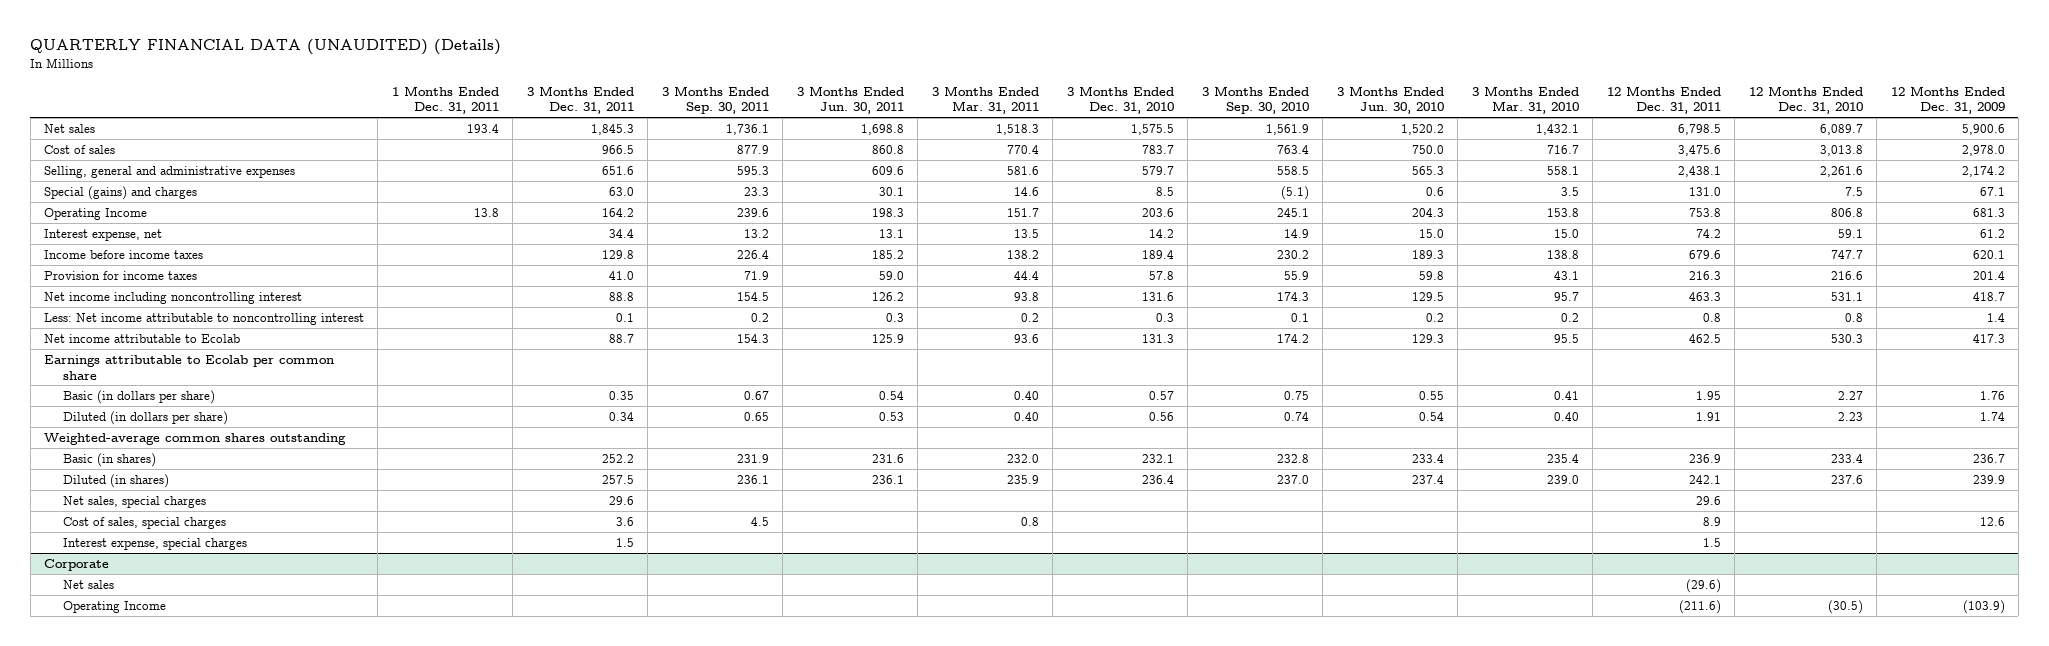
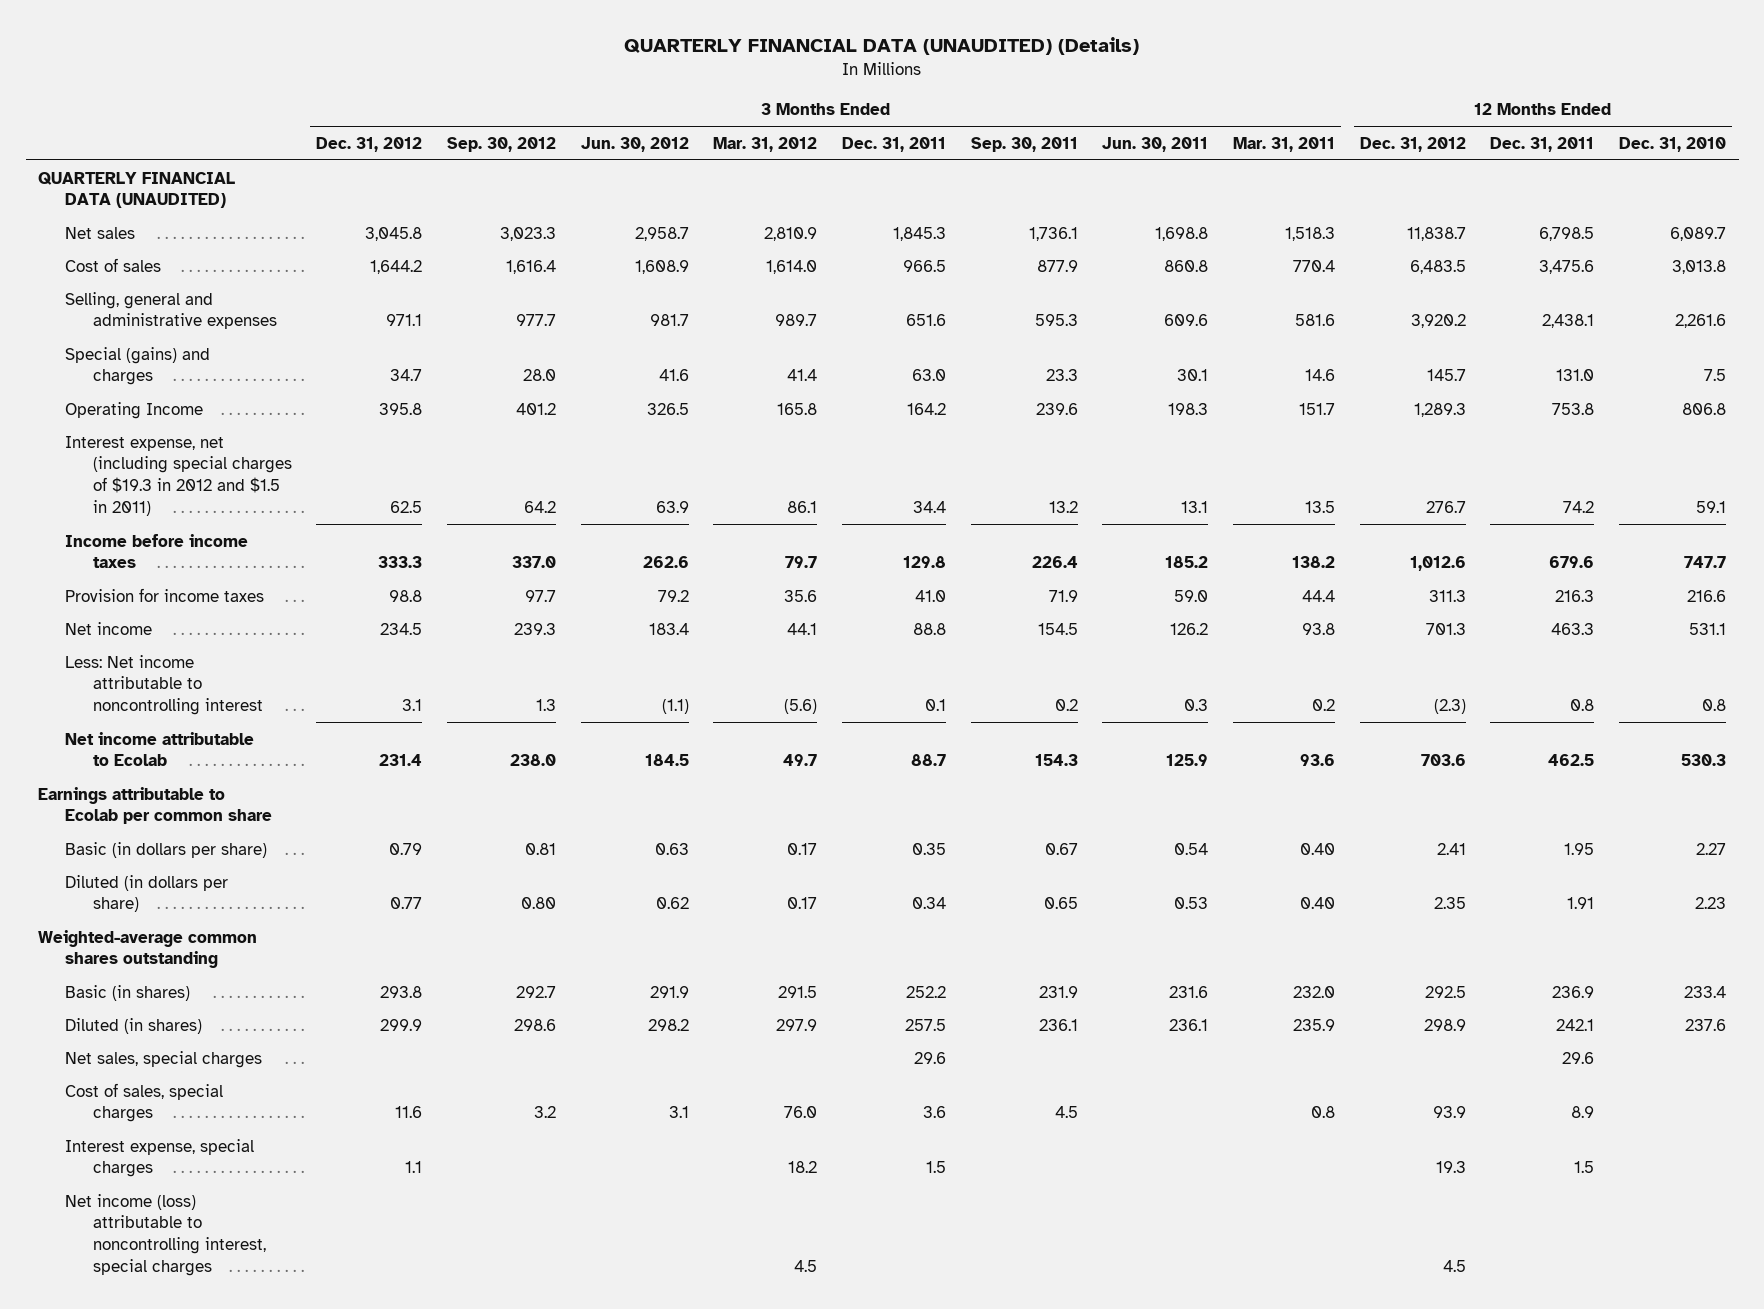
[391,85,499,115] 1 Months Ended Dec. 31, 2011 -> none
[1066,85,1174,115] 3 Months Ended Dec. 31, 2010 -> none
[1201,85,1309,115] 3 Months Ended Sep. 30, 2010 -> none
[1336,85,1444,115] 3 Months Ended Jun. 30, 2010 -> none
[1471,85,1579,115] 3 Months Ended Mar. 31, 2010 -> none
[1890,85,2005,115] 12 Months Ended Dec. 31, 2009 -> none
none -> [316,136,423,152] Dec. 31, 2012
none -> [447,136,557,152] Sep. 30, 2012
none -> [580,136,689,152] Jun. 30, 2012
none -> [713,136,818,152] Mar. 31, 2012
none -> [1359,136,1466,152] Dec. 31, 2012
none -> [38,171,236,209] QUARTERLY FINANCIAL DATA (UNAUDITED)
[44,228,163,241] Interest expense, net -> [65,435,292,516] Interest expense, net (including special charges of $19.3 in 2012 and $1.5 in 2011)
[44,291,303,304] Net income including noncontrolling interest -> [65,621,153,635] Net income
[44,558,110,571] Corporate -> none
[63,579,115,589] Net sales -> none
[63,600,167,613] Operating Income -> none
none -> [65,1193,266,1276] Net income (loss) attributable to noncontrolling interest, special charges

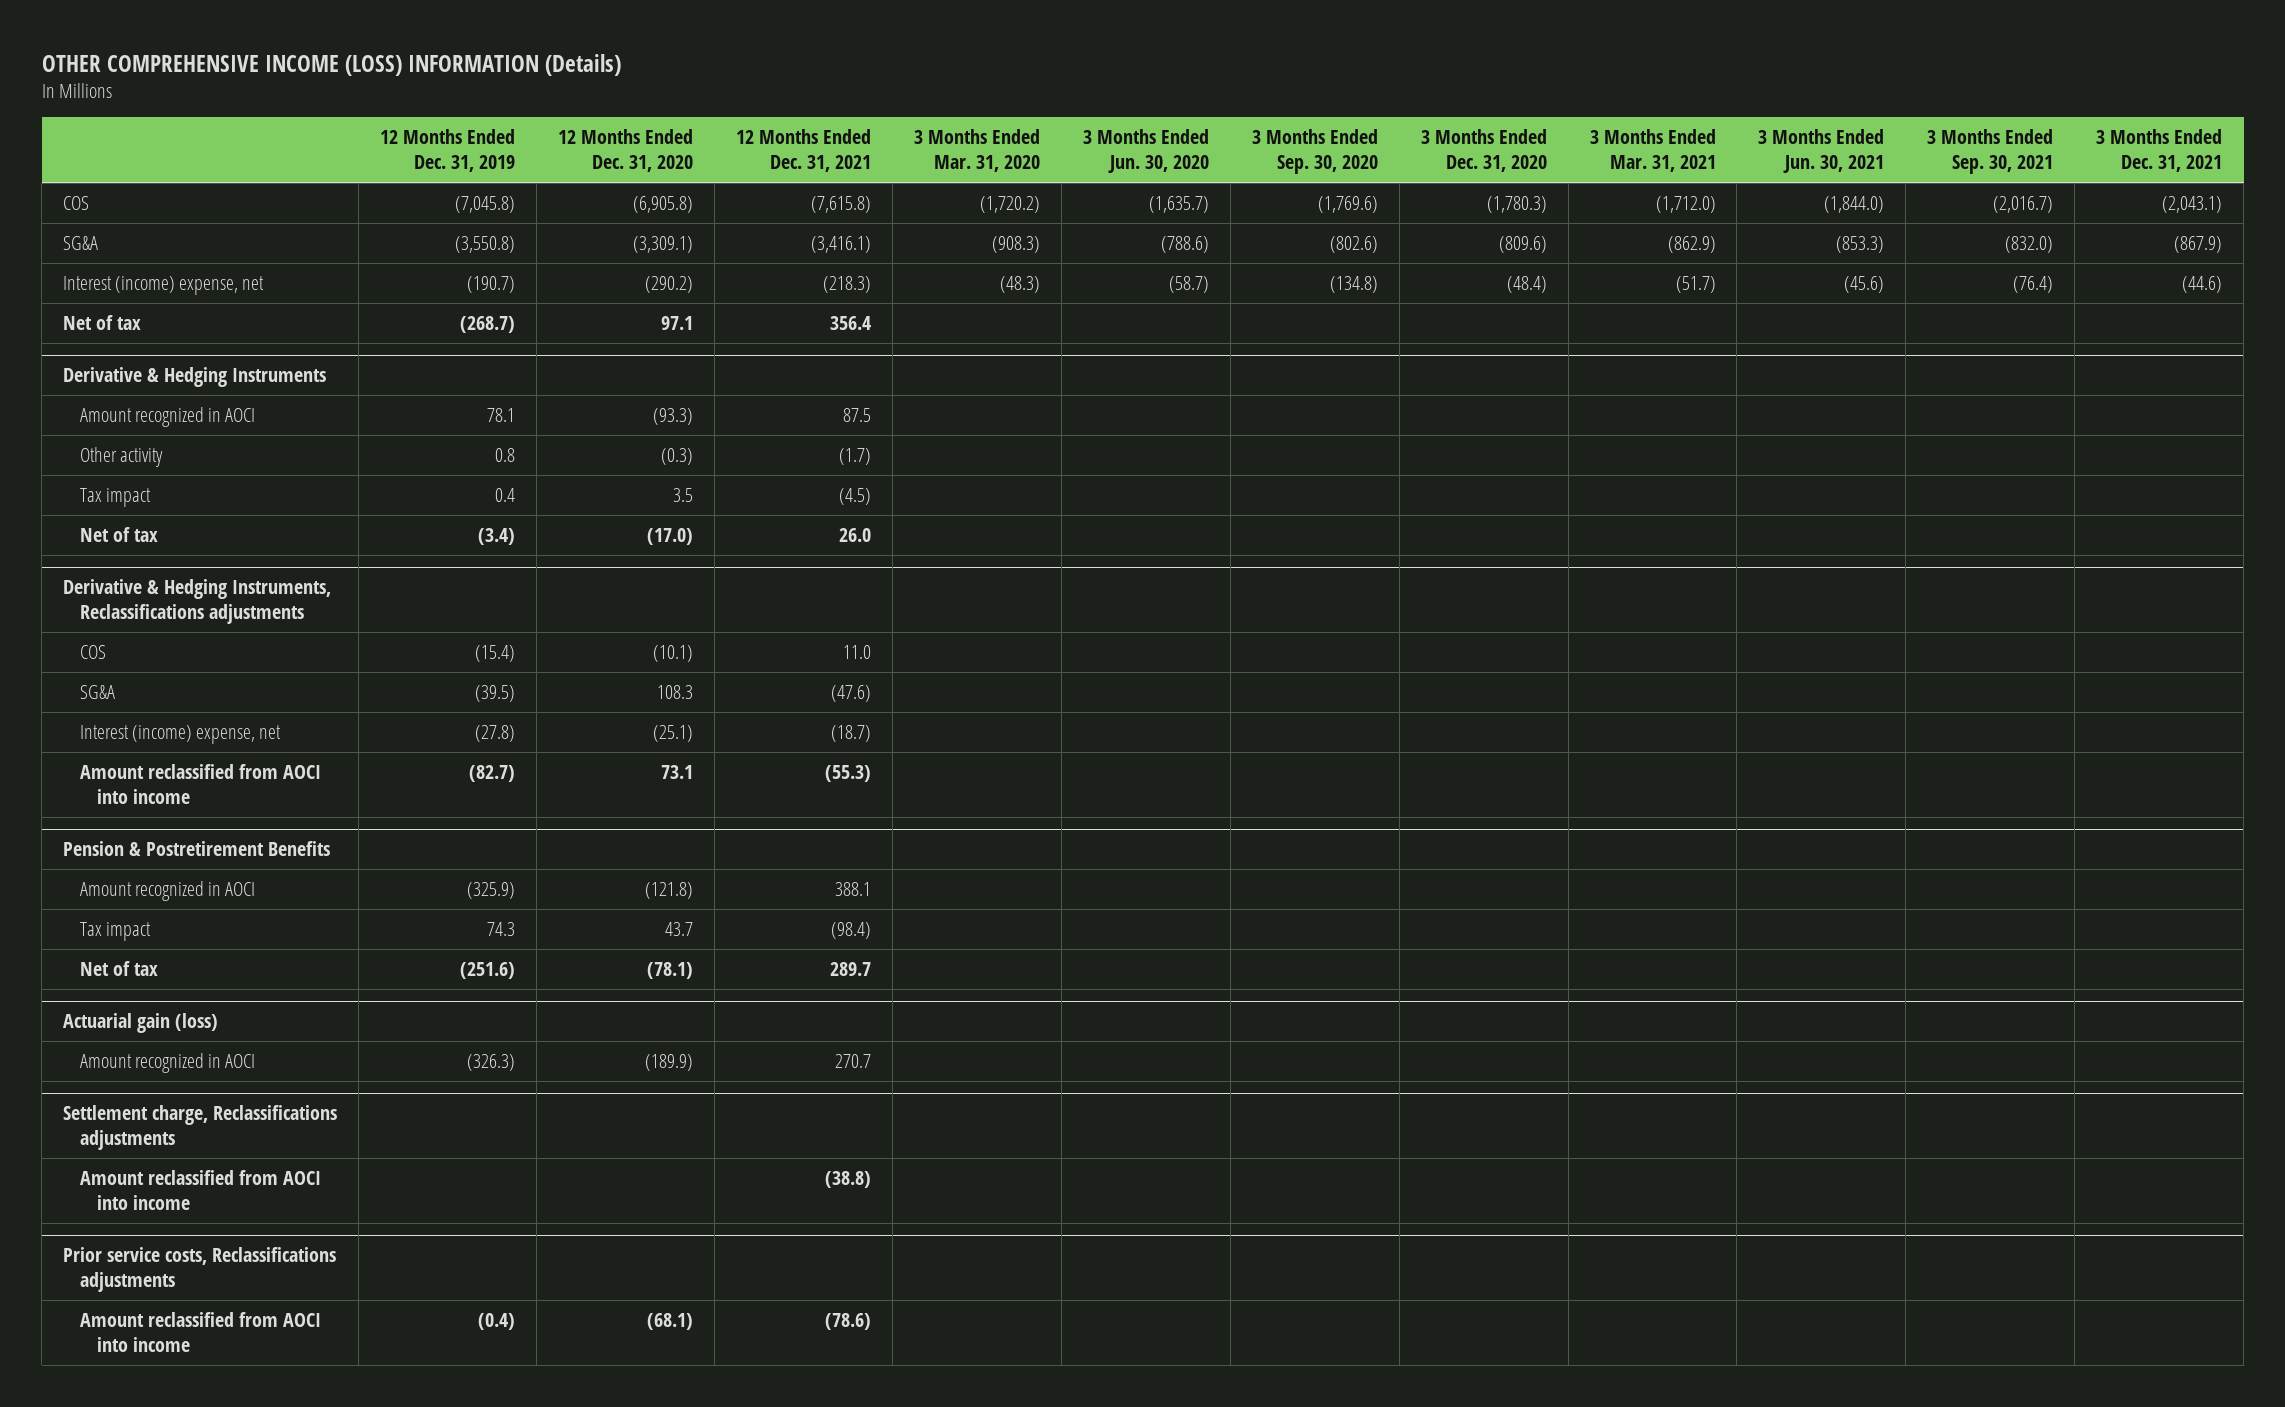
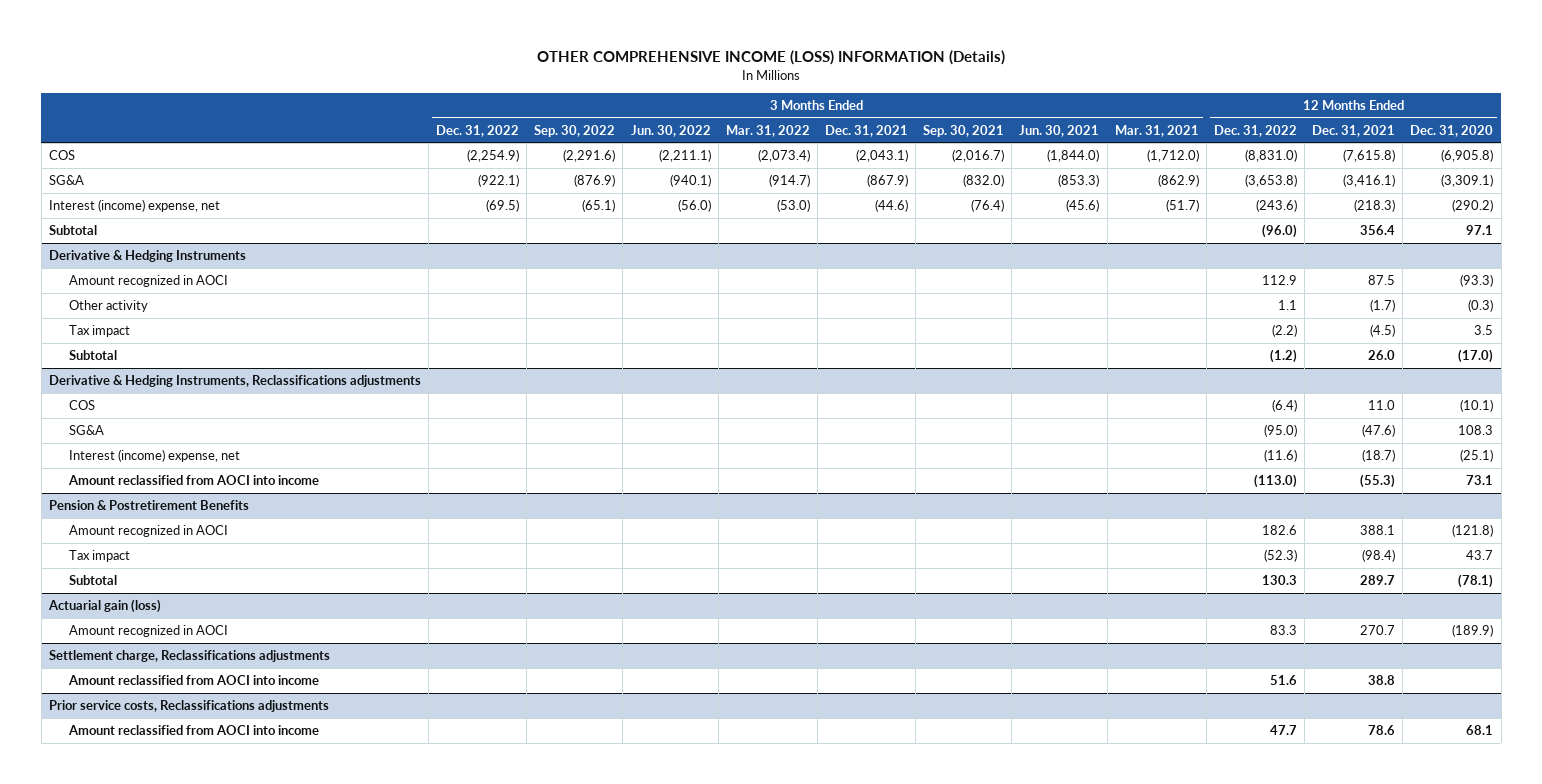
[380,129,516,173] 12 Months Ended Dec. 31, 2019 -> none
[913,129,1040,173] 3 Months Ended Mar. 31, 2020 -> none
[1082,129,1209,174] 3 Months Ended Jun. 30, 2020 -> none
[1251,129,1378,175] 3 Months Ended Sep. 30, 2020 -> none
[1420,129,1547,173] 3 Months Ended Dec. 31, 2020 -> none
none -> [436,124,520,137] Dec. 31, 2022
none -> [534,124,616,137] Sep. 30, 2022
none -> [630,124,711,137] Jun. 30, 2022
none -> [725,124,810,137] Mar. 31, 2022
none -> [1213,124,1297,137] Dec. 31, 2022
[63,314,142,330] Net of tax -> [48,225,97,236] Subtotal
[80,526,159,542] Net of tax -> [68,350,117,361] Subtotal
[80,960,159,976] Net of tax -> [68,575,117,586] Subtotal
[824,1170,871,1188] (38.8) -> [1368,675,1396,686] 38.8
[647,1312,694,1330] (68.1) -> [1466,725,1494,736] 68.1
[824,1312,871,1330] (78.6) -> [1368,725,1396,736] 78.6

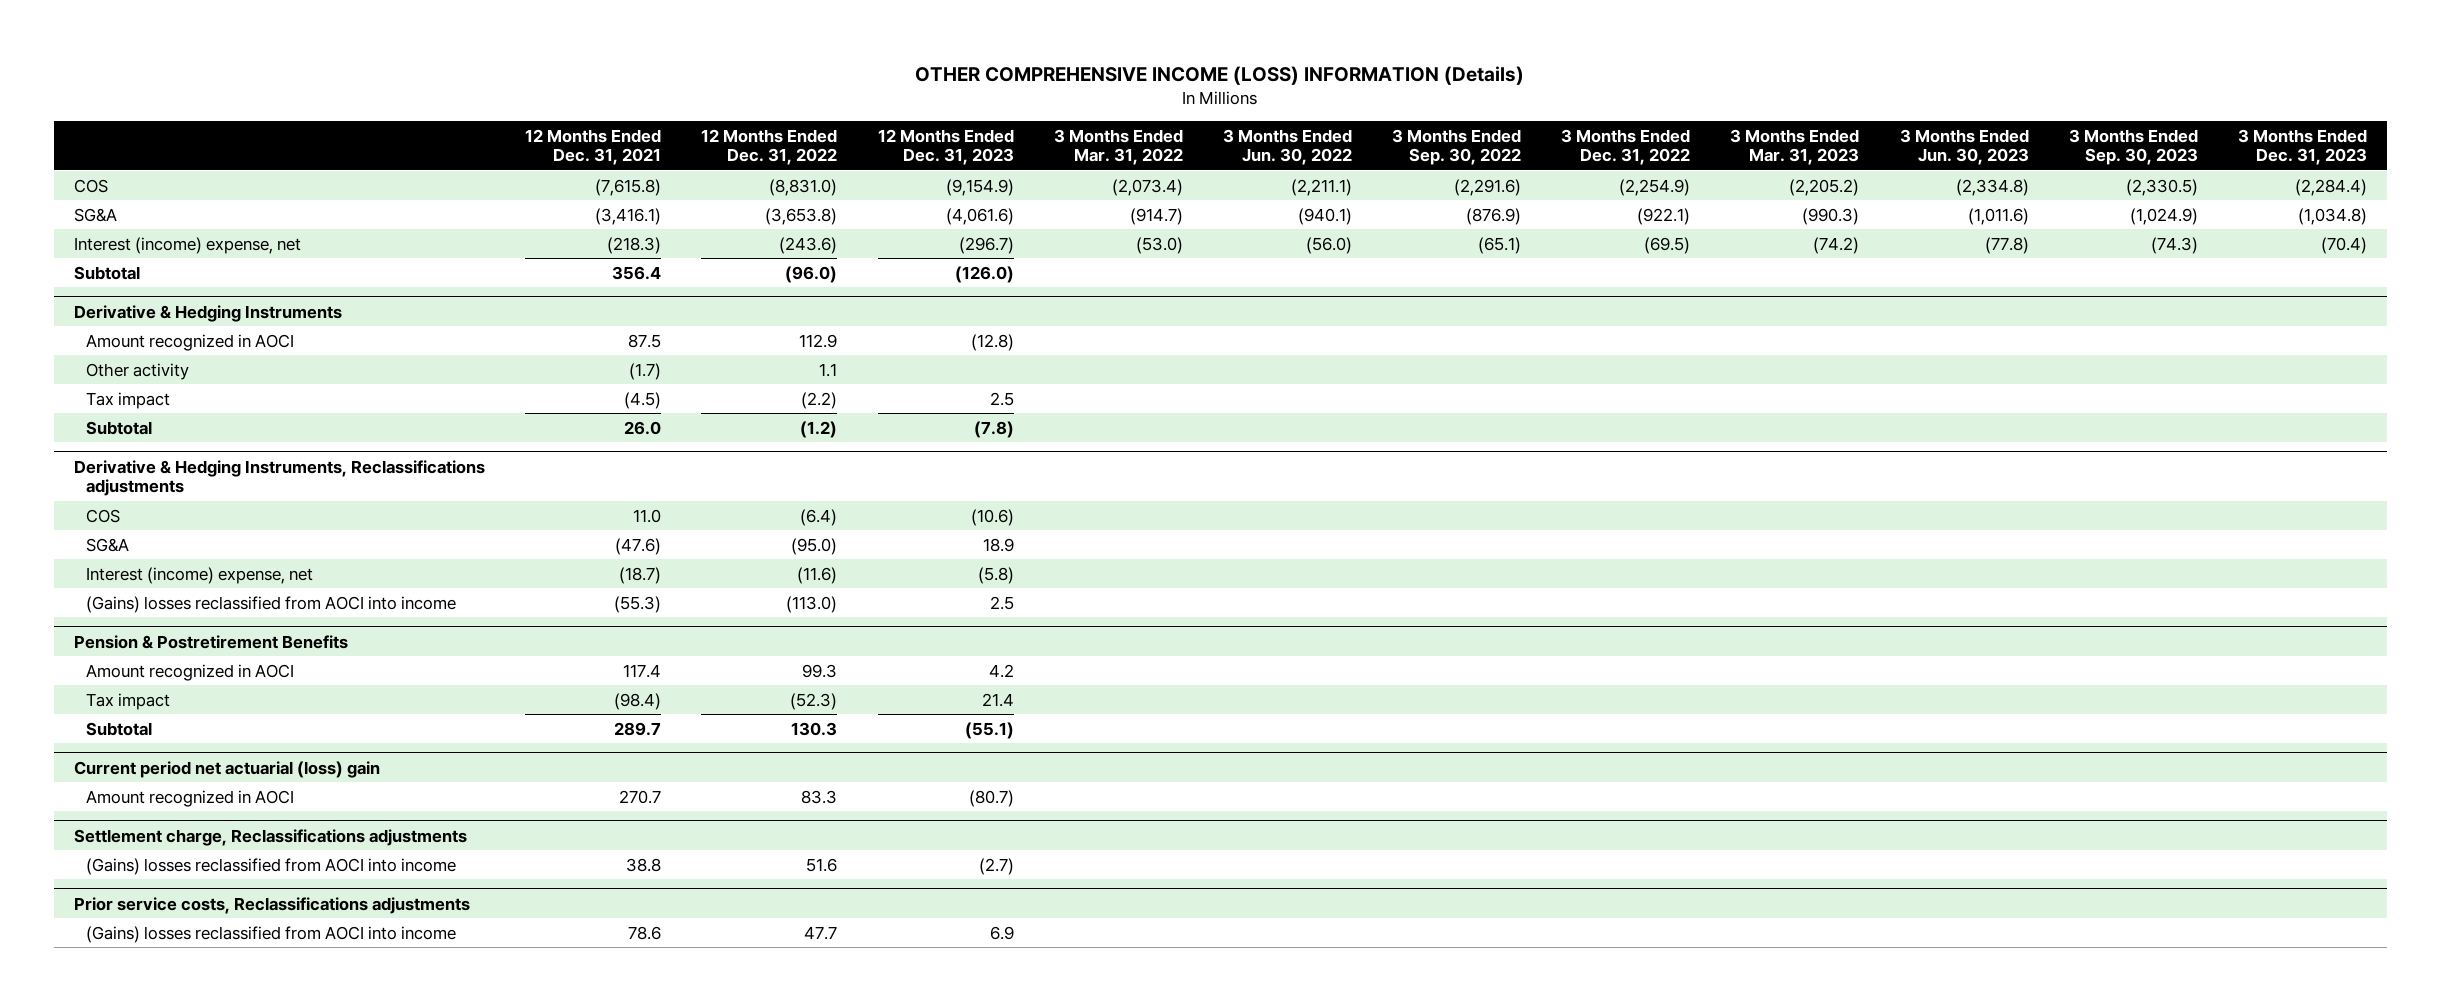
[824,124,908,137] Dec. 31, 2021 -> none
[923,124,1005,137] Sep. 30, 2021 -> none
[1019,124,1100,137] Jun. 30, 2021 -> none
[1114,124,1199,137] Mar. 31, 2021 -> none
[1410,124,1494,137] Dec. 31, 2020 -> none
none -> [877,128,1014,166] 12 Months Ended Dec. 31, 2023
none -> [1730,128,1860,166] 3 Months Ended Mar. 31, 2023
none -> [1899,128,2029,166] 3 Months Ended Jun. 30, 2023
none -> [2068,128,2198,166] 3 Months Ended Sep. 30, 2023
none -> [2237,128,2367,166] 3 Months Ended Dec. 31, 2023
[67,475,319,486] Amount reclassified from AOCI into income -> [86,595,457,613] (Gains) losses reclassified from AOCI into income
[1261,525,1297,536] 182.6 -> [802,663,838,678] 99.3
[1360,525,1396,536] 388.1 -> [623,663,662,678] 117.4
[47,599,161,614] Actuarial gain (loss) -> [74,760,381,778] Current period net actuarial (loss) gain
[67,675,319,686] Amount reclassified from AOCI into income -> [86,857,457,875] (Gains) losses reclassified from AOCI into income
[67,725,319,736] Amount reclassified from AOCI into income -> [86,925,457,943] (Gains) losses reclassified from AOCI into income

